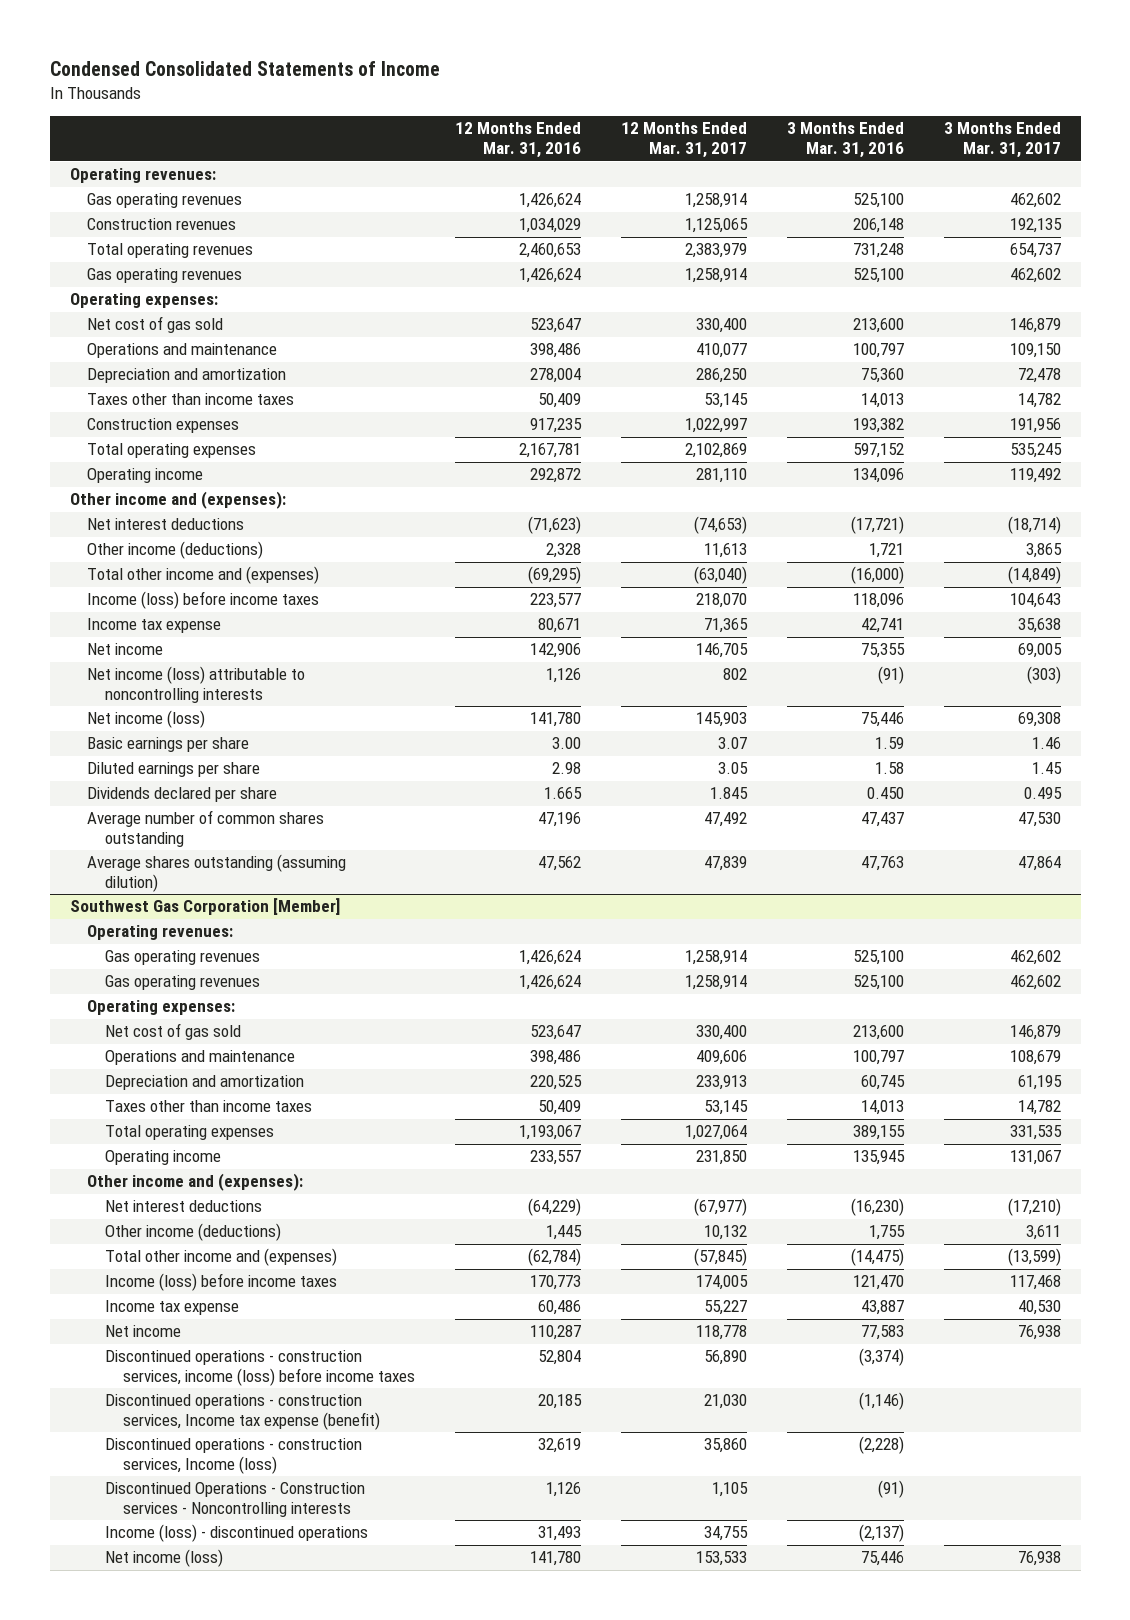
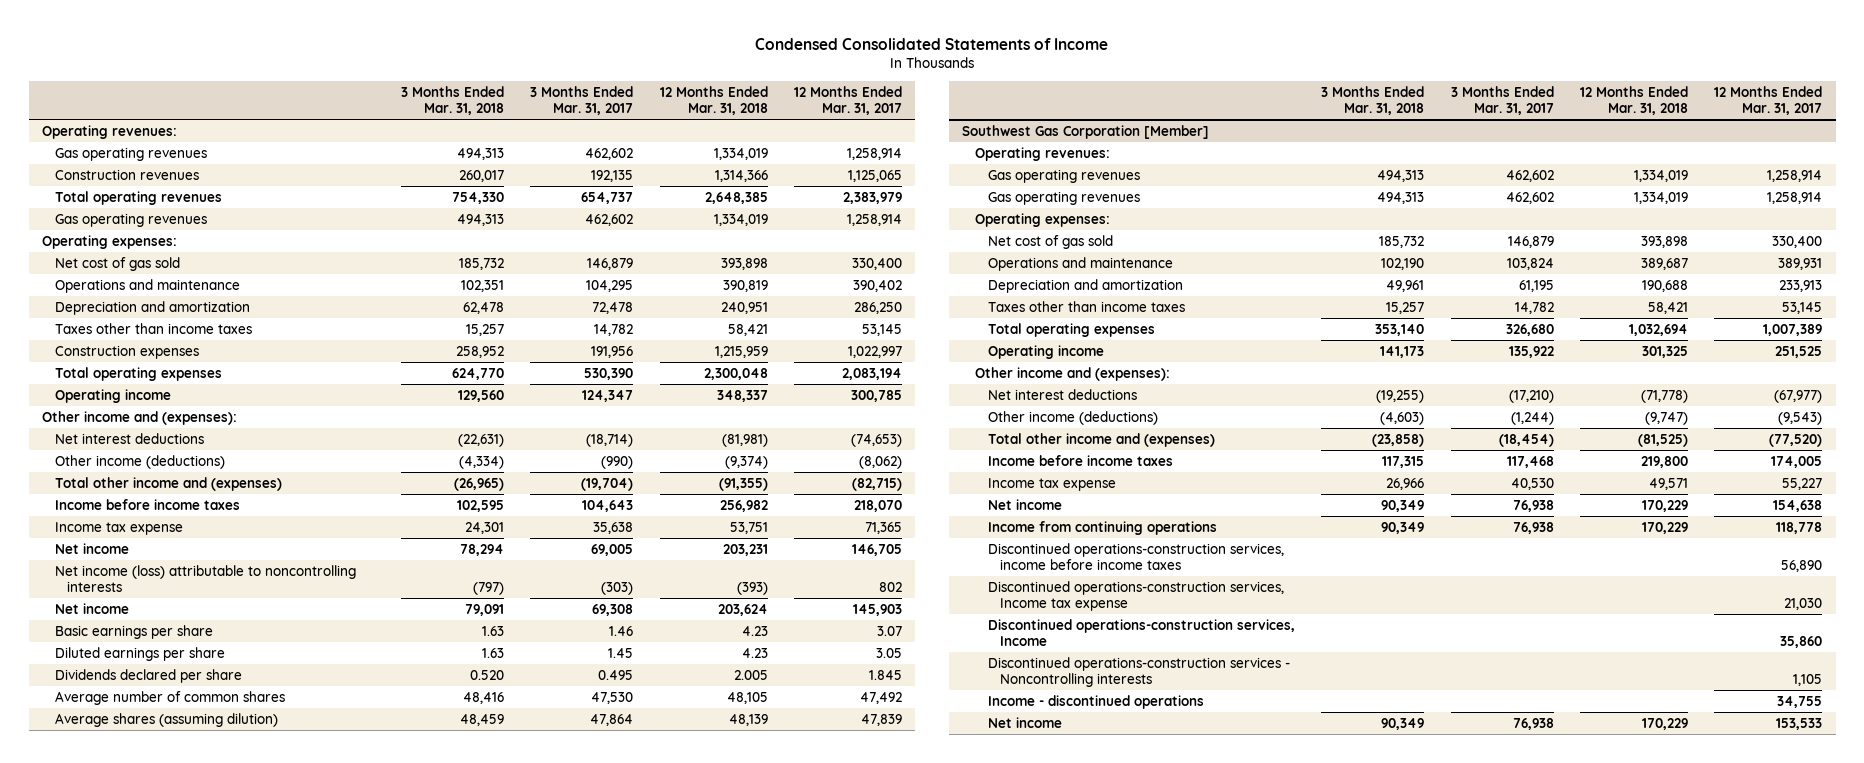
[454,122,581,159] 12 Months Ended Mar. 31, 2016 -> none
[786,122,904,159] 3 Months Ended Mar. 31, 2016 -> none
none -> [400,86,504,116] 3 Months Ended Mar. 31, 2018
none -> [659,86,768,116] 12 Months Ended Mar. 31, 2018
[695,343,747,359] 410,077 -> [853,279,903,292] 390,402
[1009,343,1061,359] 109,150 -> [586,279,634,292] 104,295
[684,443,747,459] 2,102,869 -> [842,367,903,380] 2,083,194
[1009,443,1062,459] 535,245 -> [584,367,634,380] 530,390
[695,468,747,484] 281,110 -> [851,389,903,402] 300,785
[1009,468,1061,484] 119,492 -> [582,389,634,402] 124,347
[703,543,747,559] 11,613 -> [859,455,903,469] (8,062)
[1025,543,1062,559] 3,865 -> [601,455,634,469] (990)
[693,566,747,585] (63,040) -> [852,477,903,491] (82,715)
[1007,566,1061,585] (14,849) -> [581,477,634,491] (19,704)
[87,591,320,610] Income (loss) before income taxes -> [54,498,240,510] Income before income taxes
[87,710,206,729] Net income (loss) -> [54,602,129,614] Net income
[87,810,325,848] Average number of common shares outstanding -> [54,690,285,705] Average number of common shares
[87,854,347,893] Average shares outstanding (assuming dilution) -> [54,712,278,727] Average shares (assuming dilution)
[695,1050,747,1066] 409,606 -> [1778,257,1823,270] 389,931
[1009,1050,1061,1066] 108,679 -> [1506,257,1554,270] 103,824
[684,1125,747,1141] 1,027,064 -> [1763,323,1823,336] 1,007,389
[1009,1125,1062,1141] 331,535 -> [1505,323,1554,336] 326,680
[695,1150,747,1166] 231,850 -> [1775,345,1823,358] 251,525
[1009,1150,1061,1166] 131,067 -> [1508,345,1554,358] 135,922
[703,1225,747,1241] 10,132 -> [1778,411,1823,425] (9,543)
[1025,1225,1061,1241] 3,611 -> [1510,411,1554,425] (1,244)
[693,1248,747,1267] (57,845) -> [1769,433,1823,447] (77,520)
[1007,1248,1061,1267] (13,599) -> [1498,433,1554,447] (18,454)
[104,1273,337,1292] Income (loss) before income taxes -> [987,454,1173,466] Income before income taxes
[695,1325,747,1341] 118,778 -> [1773,499,1823,512] 154,638
none -> [987,520,1217,535] Income from continuing operations
[104,1350,415,1387] Discontinued operations - construction services, income (loss) before income taxes -> [987,542,1284,570] Discontinued operations-construction services, income before income taxes
[104,1394,380,1431] Discontinued operations - construction services, Income tax expense (benefit) -> [987,580,1284,611] Discontinued operations-construction services, Income tax expense
[104,1438,362,1475] Discontinued operations - construction services, Income (loss) -> [987,618,1295,646] Discontinued operations-construction services, Income
[104,1482,365,1518] Discontinued Operations - Construction services - Noncontrolling interests -> [987,656,1290,687] Discontinued operations-construction services - Noncontrolling interests
[104,1524,368,1543] Income (loss) - discontinued operations -> [987,694,1204,709] Income - discontinued operations
[104,1549,223,1568] Net income (loss) -> [987,716,1062,728] Net income

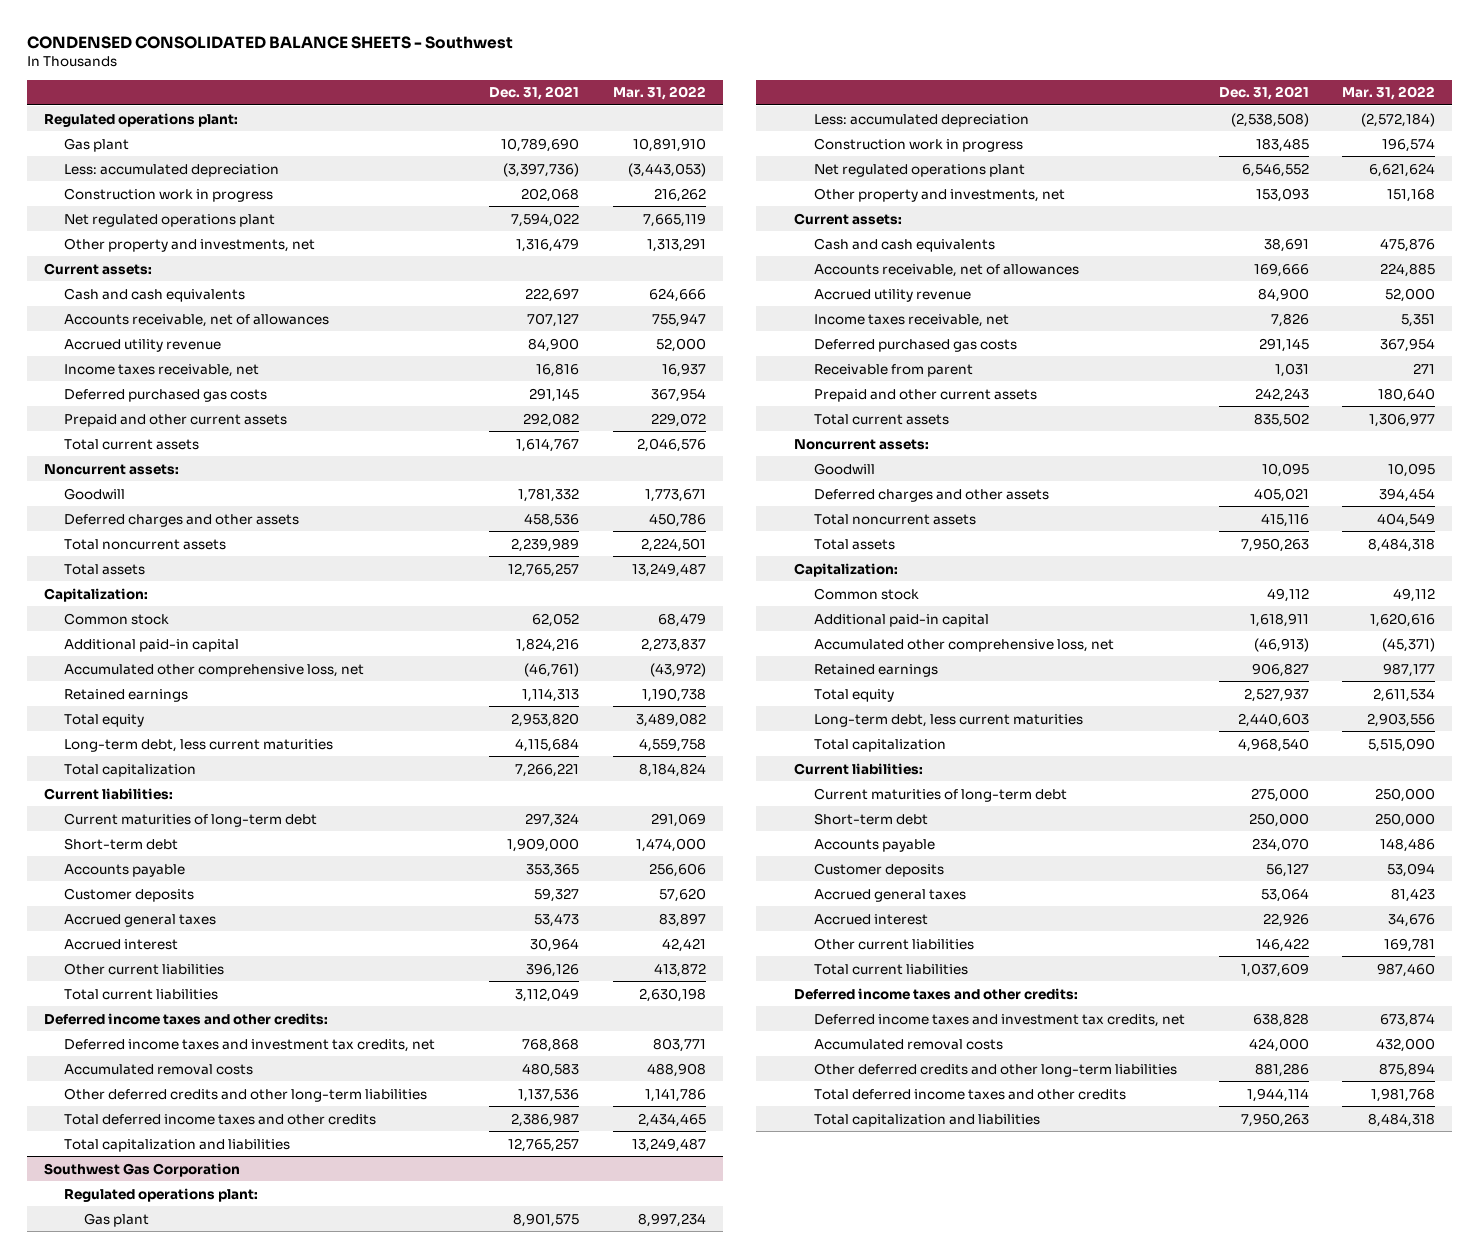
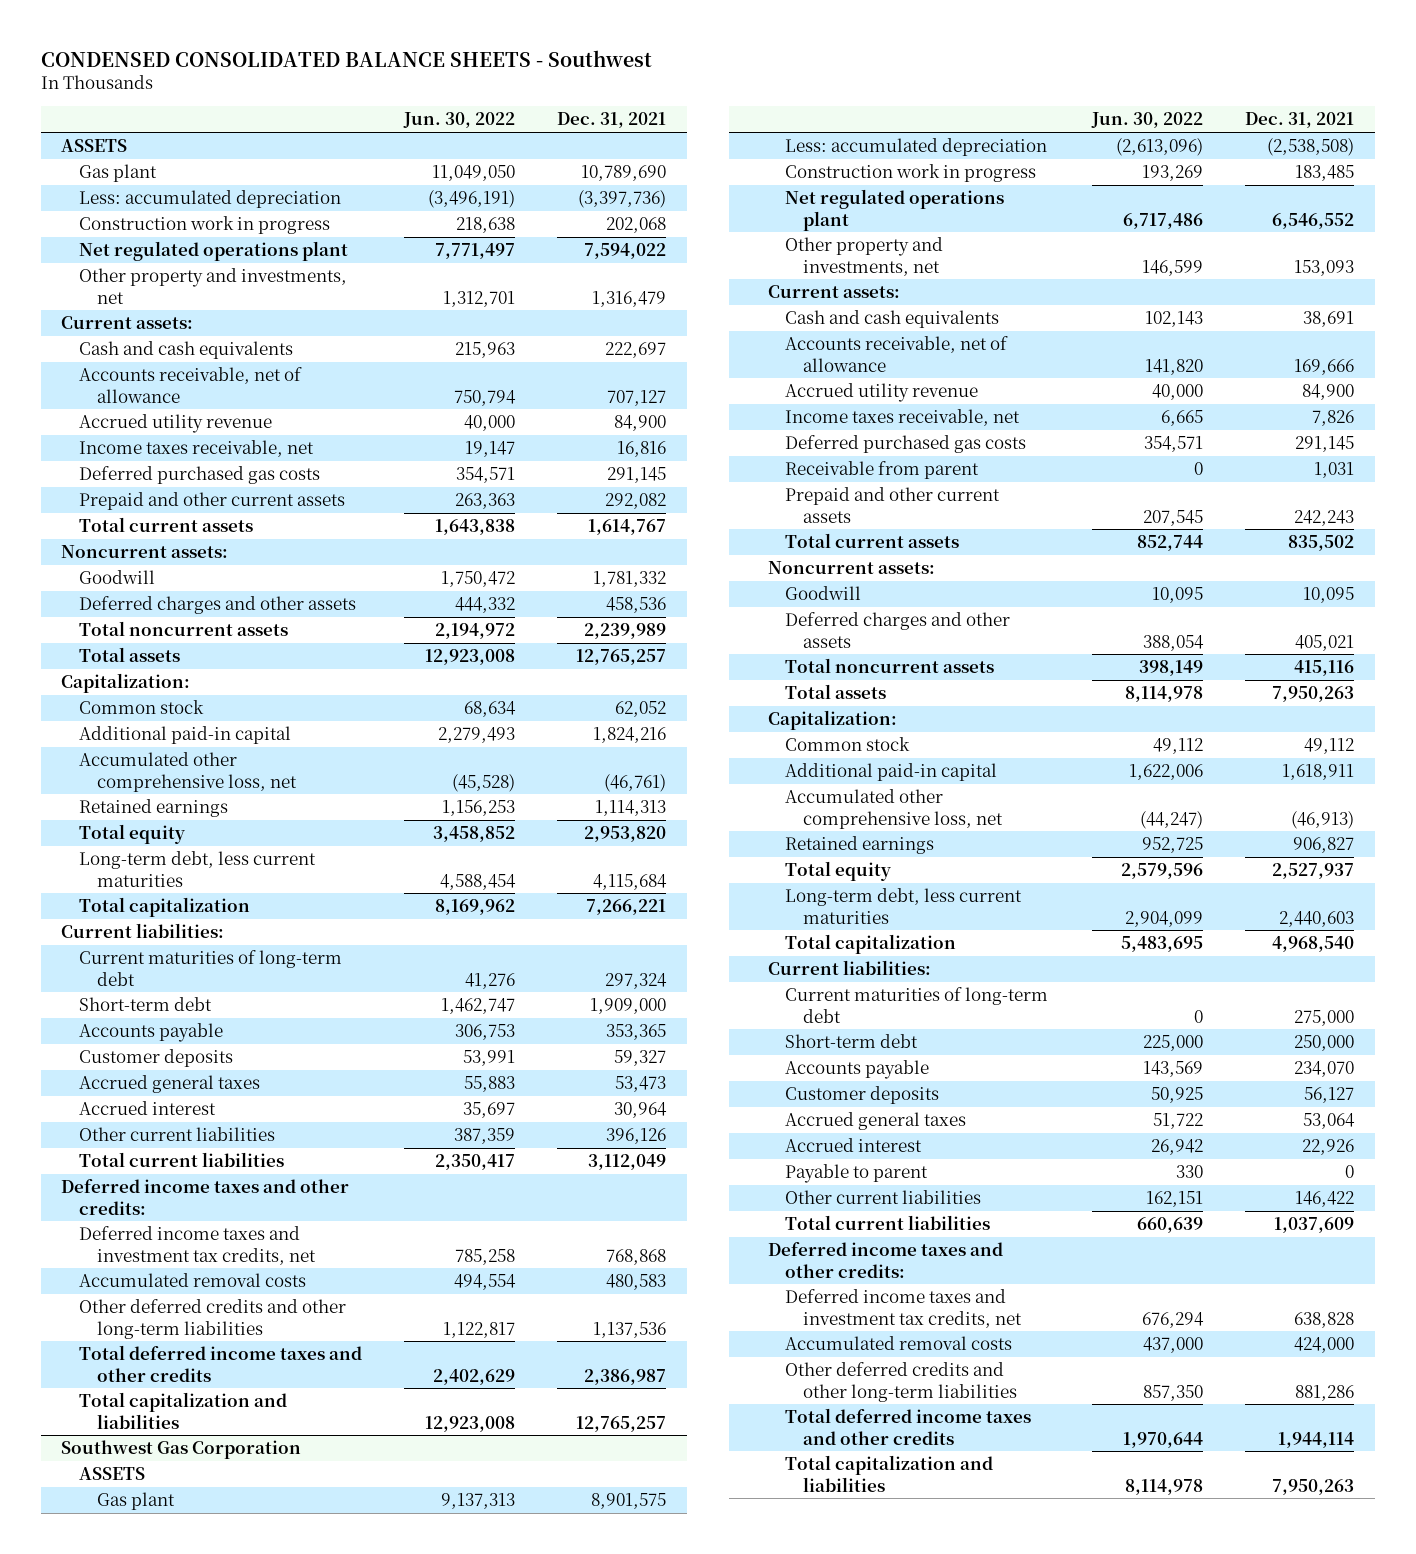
[612,86,706,101] Mar. 31, 2022 -> none
none -> [403,112,516,129] Jun. 30, 2022
[43,112,238,127] Regulated operations plant: -> none
none -> [61,139,128,153] ASSETS
[63,313,329,327] Accounts receivable, net of allowances -> [79,367,303,403] Accounts receivable, net of allowance
[63,1187,258,1202] Regulated operations plant: -> none
none -> [79,1467,146,1481] ASSETS
[813,263,1079,277] Accounts receivable, net of allowances -> [785,336,1009,372] Accounts receivable, net of allowance
none -> [785,1164,929,1184] Payable to parent

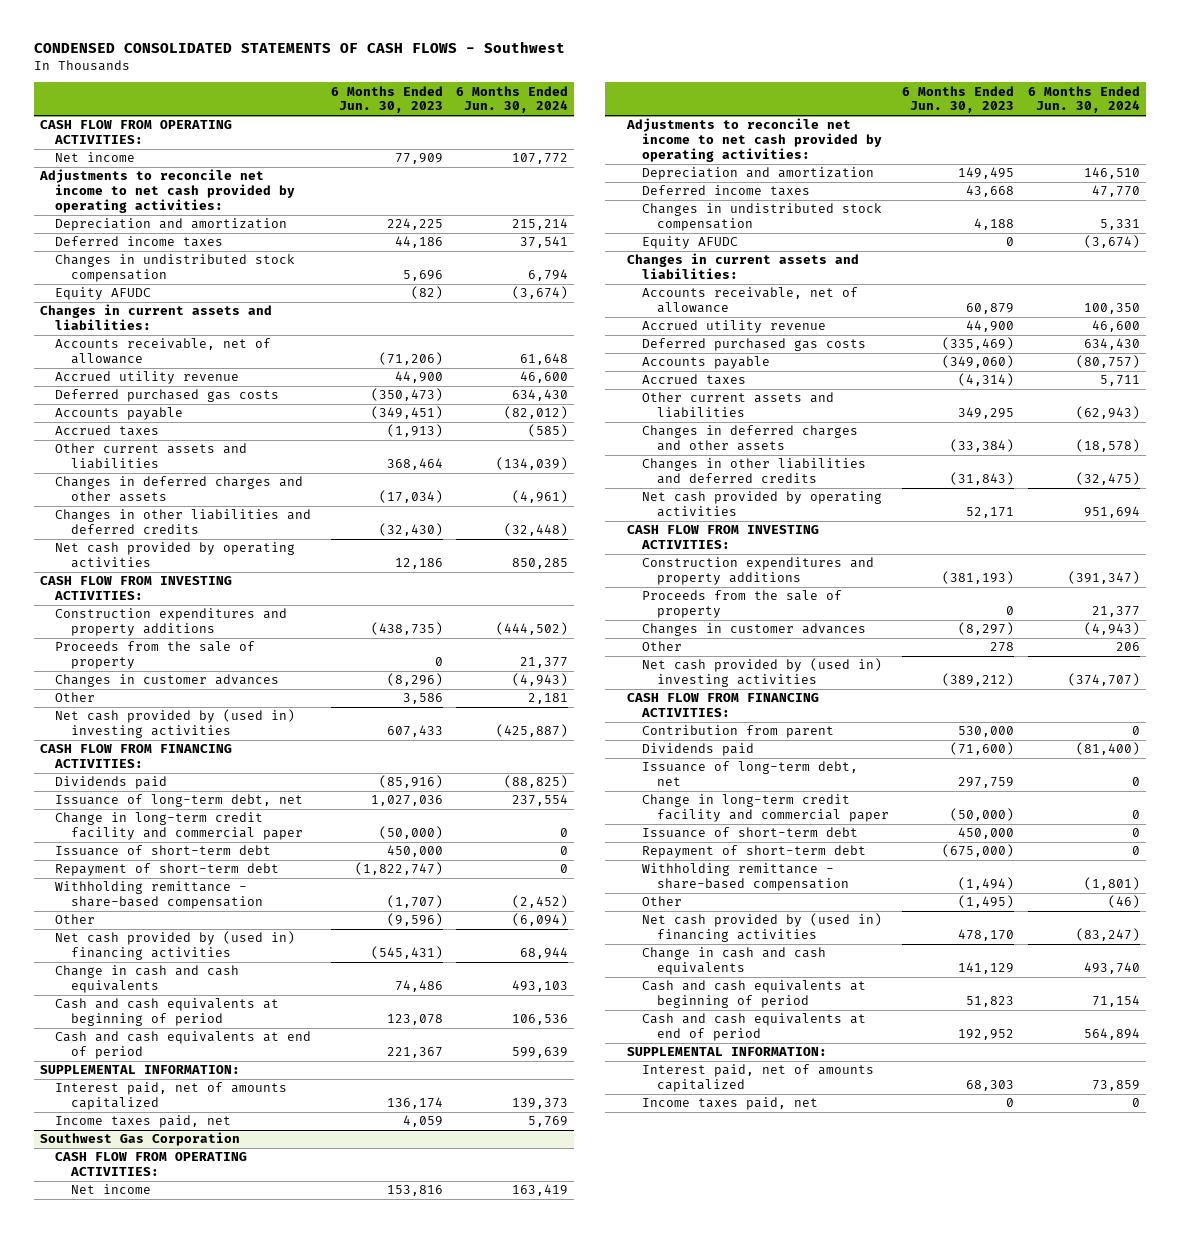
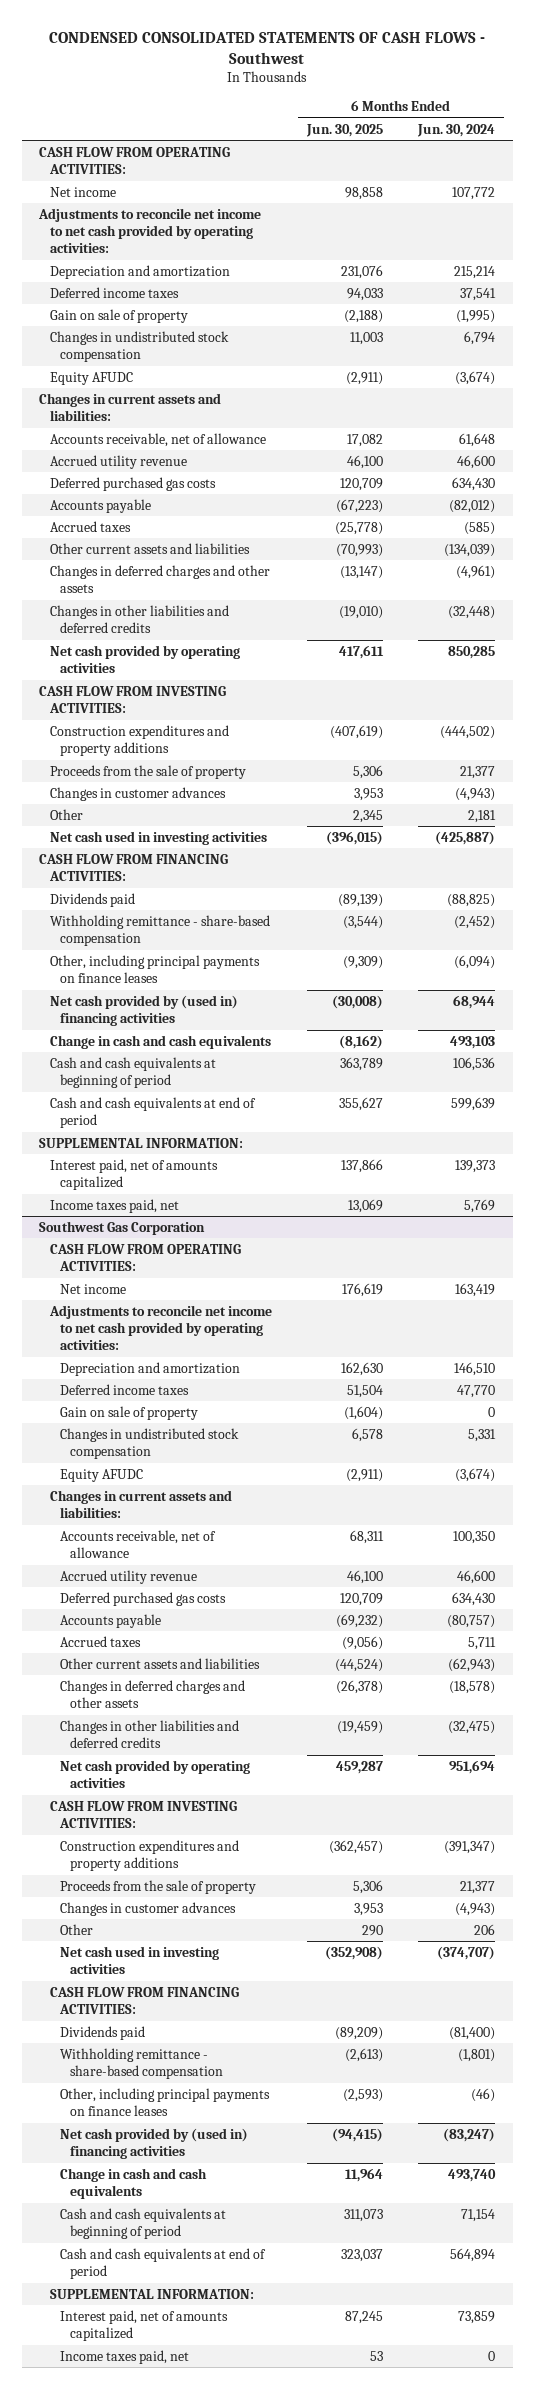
[330,85,443,114] 6 Months Ended Jun. 30, 2023 -> none
none -> [305,123,383,137] Jun. 30, 2025
none -> [49,308,188,323] Gain on sale of property
[55,709,296,739] Net cash provided by (used in) investing activities -> [49,830,267,845] Net cash used in investing activities
[55,794,304,808] Issuance of long-term debt, net -> none
[55,812,303,841] Change in long-term credit facility and commercial paper -> none
[55,845,272,857] Issuance of short-term debt -> none
[55,863,280,877] Repayment of short-term debt -> none
[55,914,96,925] Other -> [49,954,260,984] Other, including principal payments on finance leases
none -> [59,1405,198,1420] Gain on sale of property
[642,658,883,688] Net cash provided by (used in) investing activities -> [59,1945,219,1975] Net cash used in investing activities
[642,725,835,739] Contribution from parent -> none
[642,761,859,787] Issuance of long-term debt, net -> none
[642,794,890,823] Change in long-term credit facility and commercial paper -> none
[642,827,859,839] Issuance of short-term debt -> none
[642,845,867,859] Repayment of short-term debt -> none
[642,896,683,907] Other -> [59,2087,270,2117] Other, including principal payments on finance leases

